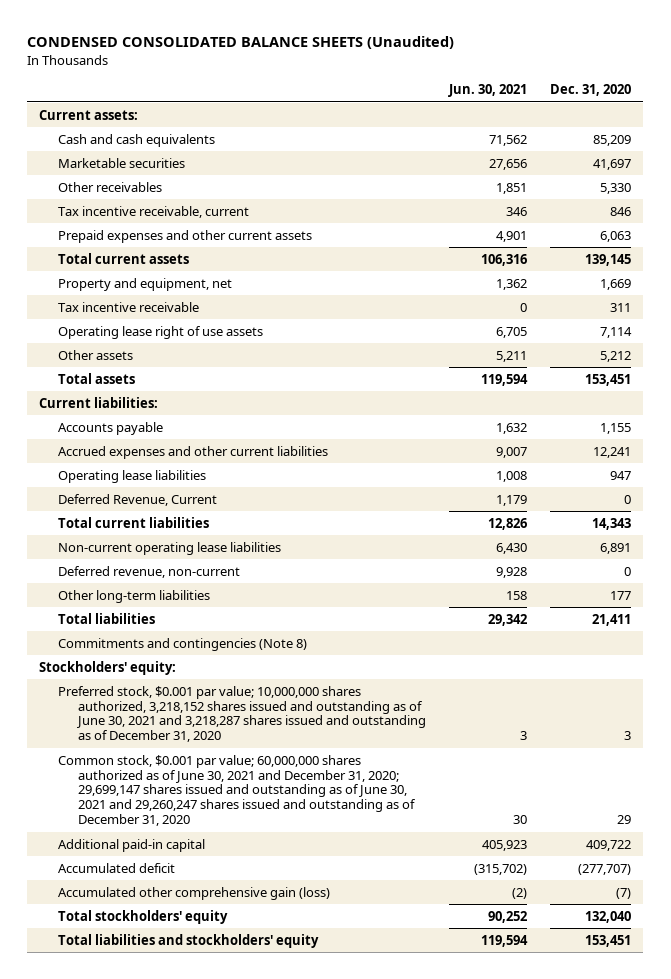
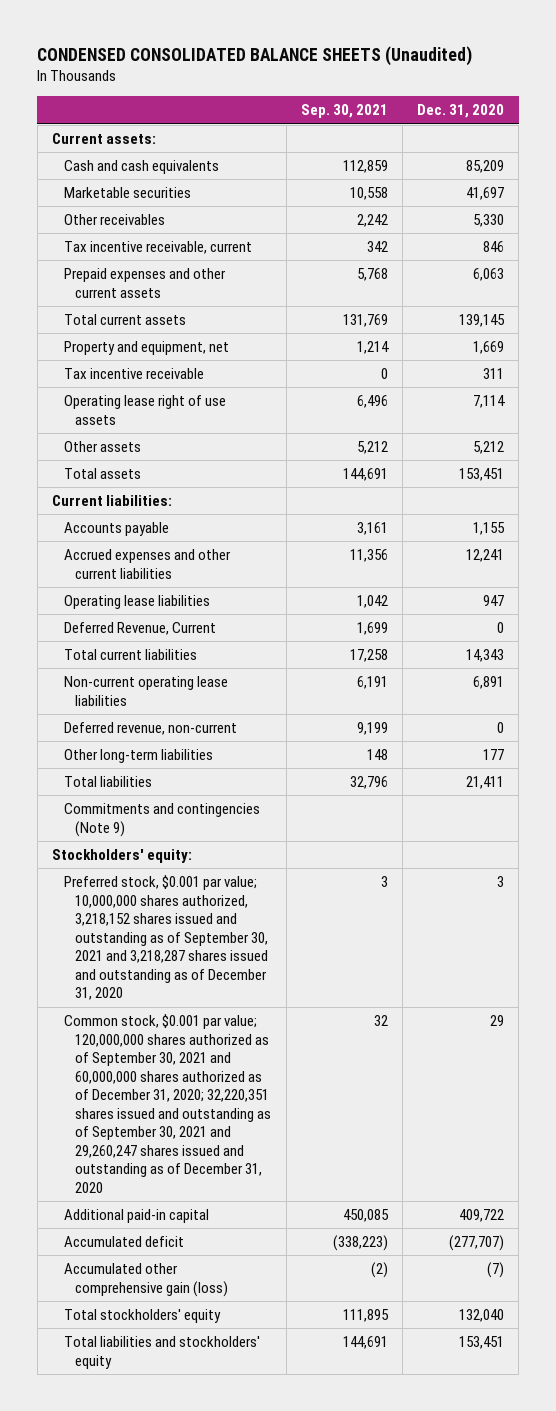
[448,84,528,98] Jun. 30, 2021 -> none
none -> [300,104,388,119] Sep. 30, 2021
[58,637,308,651] Commitments and contingencies (Note 8) -> [63,803,260,837] Commitments and contingencies (Note 9)
[58,685,426,743] Preferred stock, $0.001 par value; 10,000,000 shares authorized, 3,218,152 shares issued and outstanding as of June 30, 2021 and 3,218,287 shares issued and outstanding as of December 31, 2020 -> [63,875,269,1001] Preferred stock, $0.001 par value; 10,000,000 shares authorized, 3,218,152 shares issued and outstanding as of September 30, 2021 and 3,218,287 shares issued and outstanding as of December 31, 2020
[58,754,416,827] Common stock, $0.001 par value; 60,000,000 shares authorized as of June 30, 2021 and December 31, 2020; 29,699,147 shares issued and outstanding as of June 30, 2021 and 29,260,247 shares issued and outstanding as of December 31, 2020 -> [63,1014,272,1193] Common stock, $0.001 par value; 120,000,000 shares authorized as of September 30, 2021 and 60,000,000 shares authorized as of December 31, 2020; 32,220,351 shares issued and outstanding as of September 30, 2021 and 29,260,247 shares issued and outstanding as of December 31, 2020

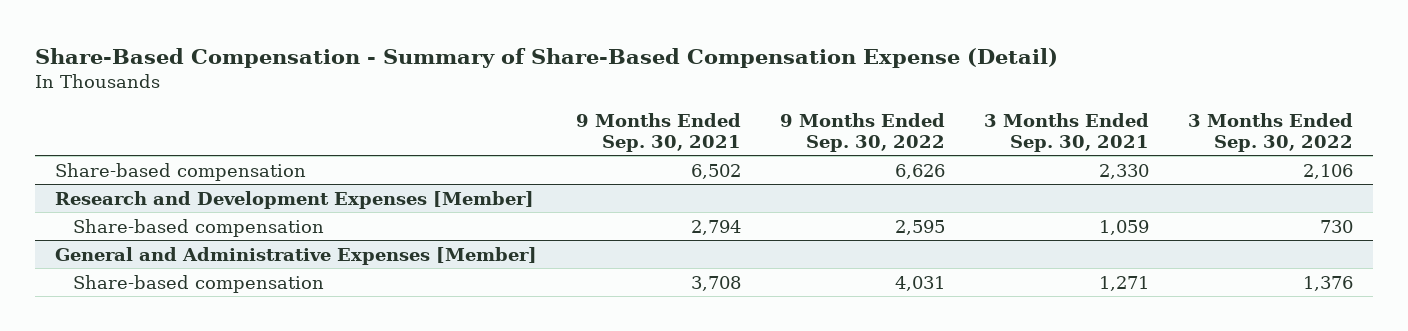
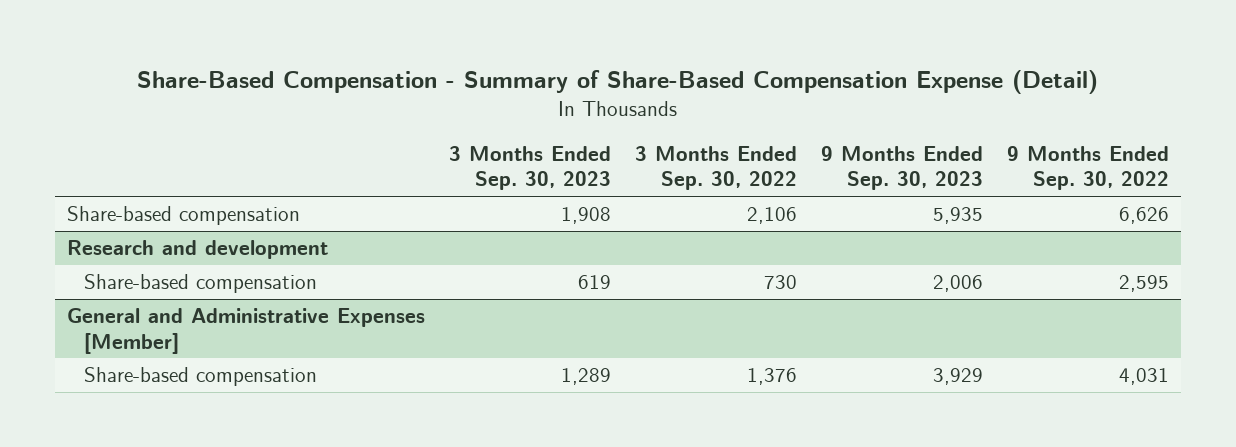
[576,112,742,152] 9 Months Ended Sep. 30, 2021 -> none
[984,112,1150,152] 3 Months Ended Sep. 30, 2021 -> none
none -> [449,146,612,191] 3 Months Ended Sep. 30, 2023
none -> [821,146,984,191] 9 Months Ended Sep. 30, 2023
[55,190,535,209] Research and Development Expenses [Member] -> [67,240,329,260] Research and development

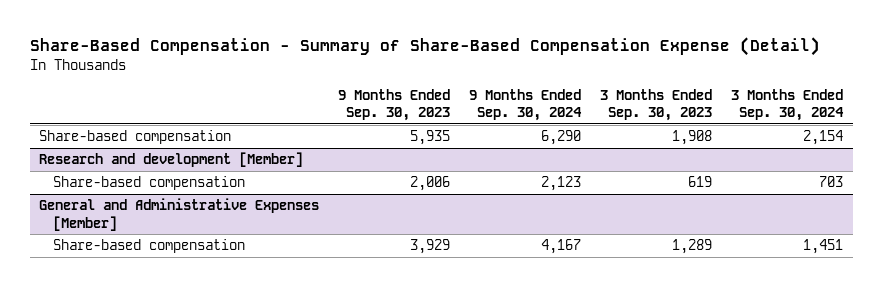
[635,146,798,191] 3 Months Ended Sep. 30, 2022 -> none
[1007,146,1170,191] 9 Months Ended Sep. 30, 2022 -> none
none -> [469,88,583,121] 9 Months Ended Sep. 30, 2024
none -> [731,88,845,121] 3 Months Ended Sep. 30, 2024
[67,240,329,260] Research and development -> [39,152,304,168] Research and development [Member]

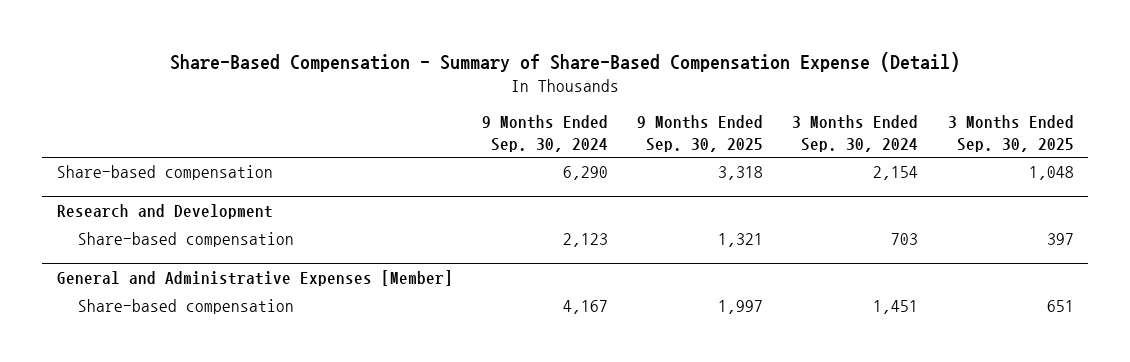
[338,88,451,121] 9 Months Ended Sep. 30, 2023 -> none
[600,88,713,121] 3 Months Ended Sep. 30, 2023 -> none
none -> [637,115,764,152] 9 Months Ended Sep. 30, 2025
none -> [947,115,1074,152] 3 Months Ended Sep. 30, 2025
[39,152,304,168] Research and development [Member] -> [56,204,273,220] Research and Development

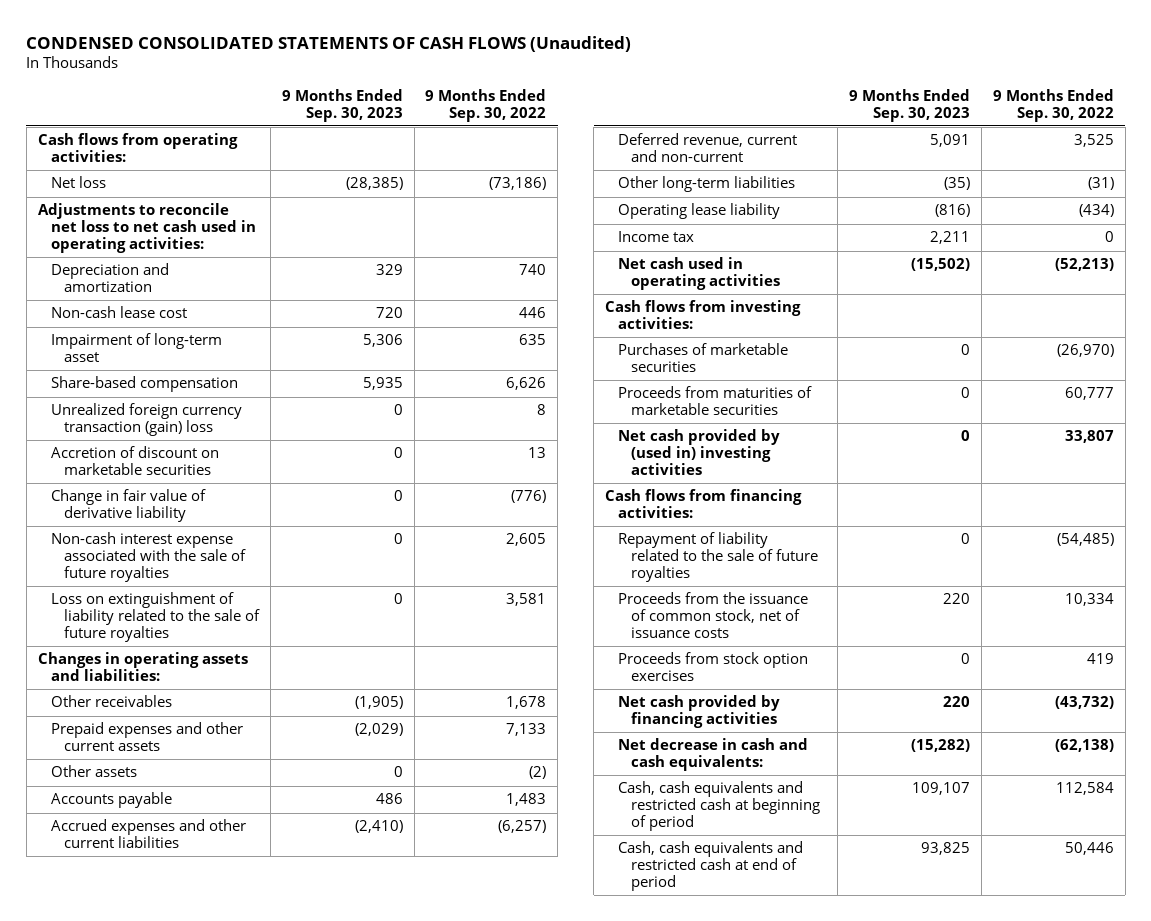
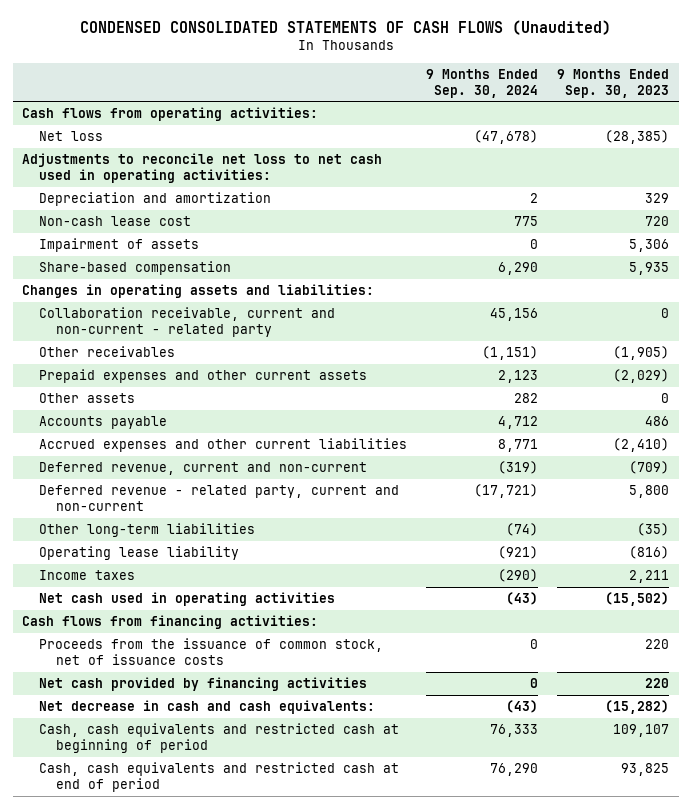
[425,88,547,122] 9 Months Ended Sep. 30, 2022 -> none
none -> [426,68,539,98] 9 Months Ended Sep. 30, 2024
[50,333,222,363] Impairment of long-term asset -> [39,238,200,253] Impairment of assets
[50,403,242,437] Unrealized foreign currency transaction (gain) loss -> none
[50,446,219,476] Accretion of discount on marketable securities -> none
[50,489,206,523] Change in fair value of derivative liability -> none
[50,532,246,582] Non-cash interest expense associated with the sale of future royalties -> none
[50,592,260,642] Loss on extinguishment of liability related to the sale of future royalties -> none
none -> [39,307,336,338] Collaboration receivable, current and non-current - related party
[930,134,971,148] 5,091 -> [629,461,670,475] (709)
none -> [39,485,400,512] Deferred revenue - related party, current and non-current
[618,231,695,243] Income tax -> [39,570,136,581] Income taxes
[604,300,801,330] Cash flows from investing activities: -> none
[618,343,789,373] Purchases of marketable securities -> none
[618,386,813,416] Proceeds from maturities of marketable securities -> none
[618,429,781,475] Net cash provided by (used in) investing activities -> none
[618,532,819,582] Repayment of liability related to the sale of future royalties -> none
[618,652,809,682] Proceeds from stock option exercises -> none

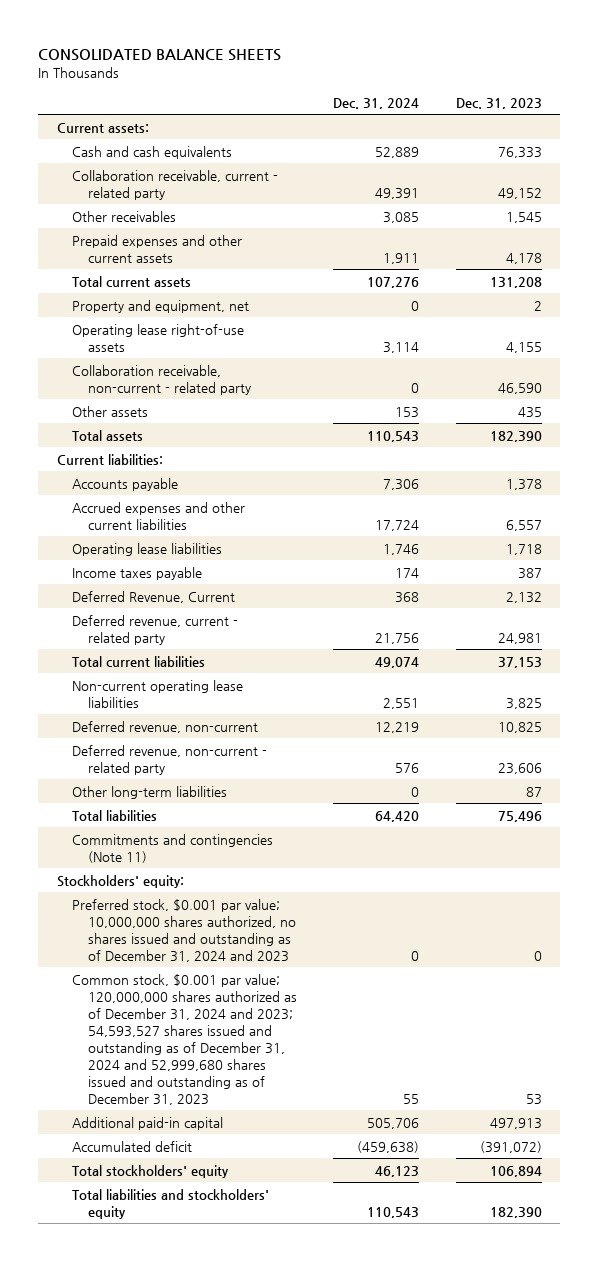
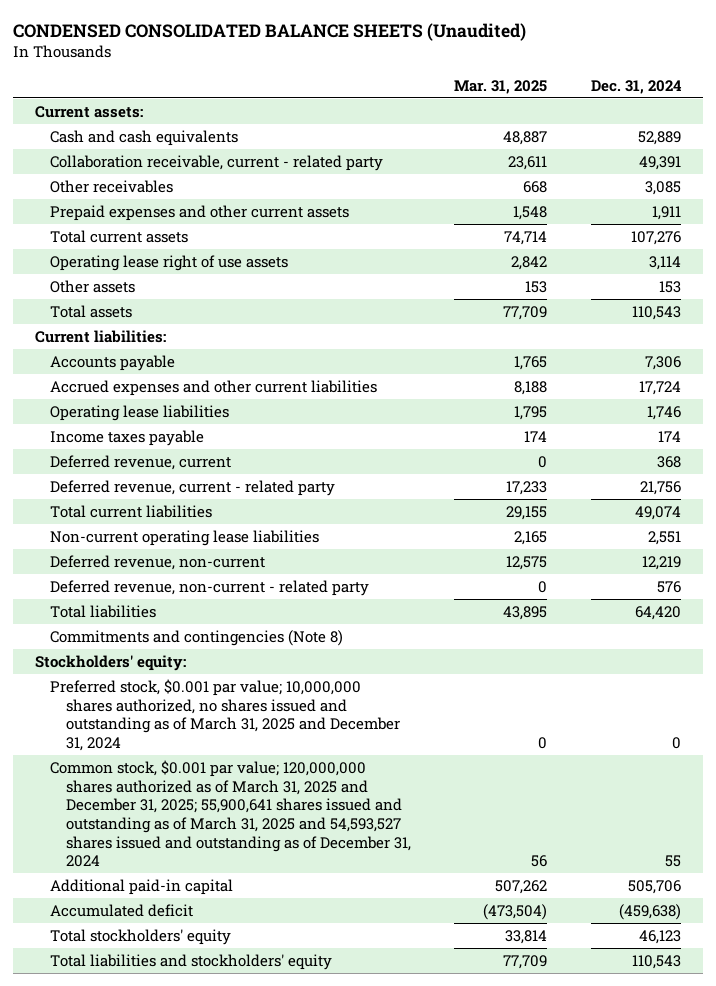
[38,48,282,61] CONSOLIDATED BALANCE SHEETS -> [13,22,527,41] CONDENSED CONSOLIDATED BALANCE SHEETS (Unaudited)
[455,97,542,109] Dec. 31, 2023 -> none
none -> [454,79,548,94] Mar. 31, 2025
[72,299,250,313] Property and equipment, net -> none
[72,364,251,395] Collaboration receivable, non-current - related party -> none
[72,323,245,352] Operating lease right-of-use assets -> [50,254,289,271] Operating lease right of use assets
[72,590,236,603] Deferred Revenue, Current -> [50,454,232,470] Deferred revenue, current
[72,785,228,799] Other long-term liabilities -> none
[72,833,274,863] Commitments and contingencies (Note 11) -> [50,629,344,646] Commitments and contingencies (Note 8)
[72,898,296,962] Preferred stock, $0.001 par value; 10,000,000 shares authorized, no shares issued and outstanding as of December 31, 2024 and 2023 -> [50,678,400,752] Preferred stock, $0.001 par value; 10,000,000 shares authorized, no shares issued and outstanding as of March 31, 2025 and December 31, 2024
[72,973,297,1105] Common stock, $0.001 par value; 120,000,000 shares authorized as of December 31, 2024 and 2023; 54,593,527 shares issued and outstanding as of December 31, 2024 and 52,999,680 shares issued and outstanding as of December 31, 2023 -> [50,759,411,868] Common stock, $0.001 par value; 120,000,000 shares authorized as of March 31, 2025 and December 31, 2025; 55,900,641 shares issued and outstanding as of March 31, 2025 and 54,593,527 shares issued and outstanding as of December 31, 2024

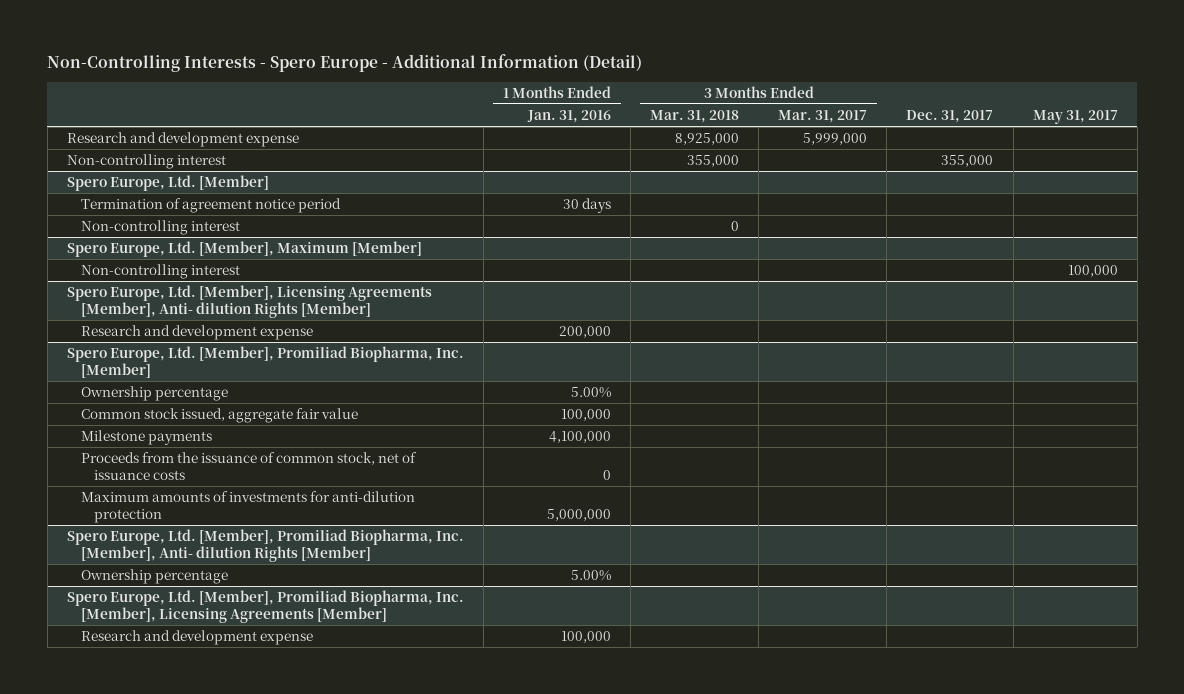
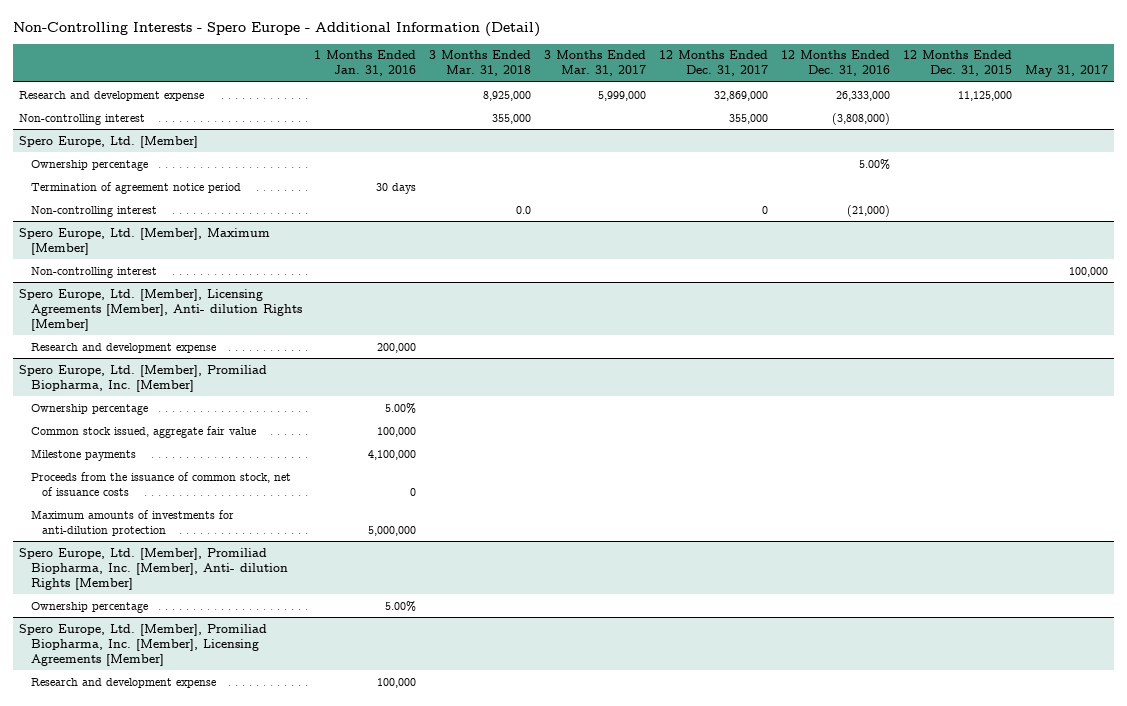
[906,109,994,123] Dec. 31, 2017 -> none
none -> [659,50,769,77] 12 Months Ended Dec. 31, 2017
none -> [781,50,891,77] 12 Months Ended Dec. 31, 2016
none -> [902,50,1012,77] 12 Months Ended Dec. 31, 2015
none -> [30,159,148,171] Ownership percentage
[731,221,740,232] 0 -> [516,205,532,214] 0.0

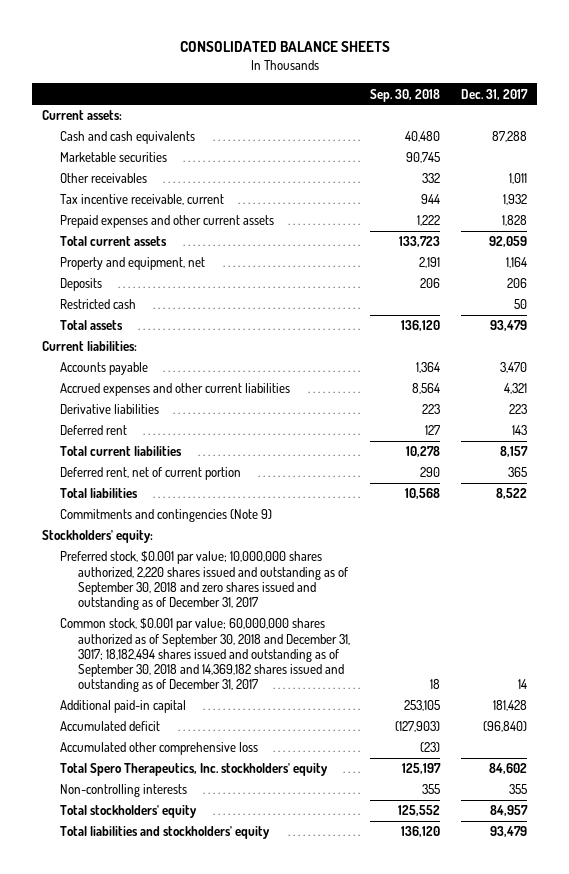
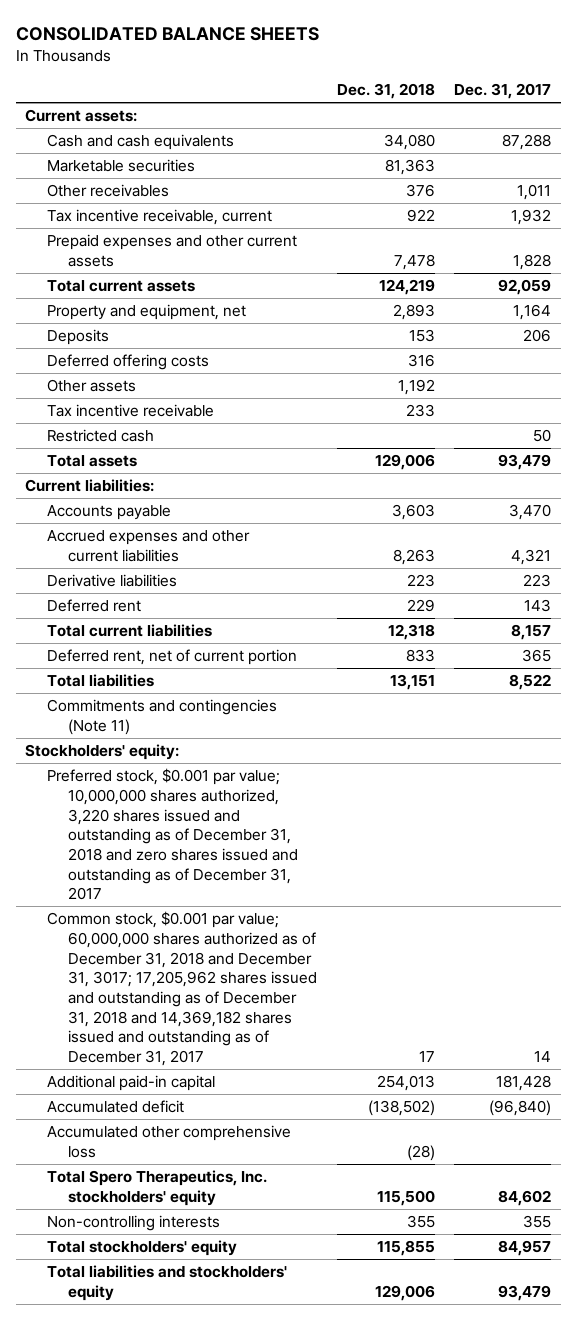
[370,88,441,102] Sep. 30, 2018 -> none
none -> [336,83,435,100] Dec. 31, 2018
none -> [46,354,209,371] Deferred offering costs
none -> [46,379,136,393] Other assets
none -> [46,404,214,418] Tax incentive receivable
[59,509,272,523] Commitments and contingencies (Note 9) -> [46,699,277,735] Commitments and contingencies (Note 11)
[59,551,348,610] Preferred stock, $0.001 par value; 10,000,000 shares authorized, 2,220 shares issued and outstanding as of September 30, 2018 and zero shares issued and outstanding as of December 31, 2017 -> [46,768,298,901] Preferred stock, $0.001 par value; 10,000,000 shares authorized, 3,220 shares issued and outstanding as of December 31, 2018 and zero shares issued and outstanding as of December 31, 2017
[59,618,350,693] Common stock, $0.001 par value; 60,000,000 shares authorized as of September 30, 2018 and December 31, 3017; 18,182,494 shares issued and outstanding as of September 30, 2018 and 14,369,182 shares issued and outstanding as of December 31, 2017 -> [46,911,317,1067] Common stock, $0.001 par value; 60,000,000 shares authorized as of December 31, 2018 and December 31, 3017; 17,205,962 shares issued and outstanding as of December 31, 2018 and 14,369,182 shares issued and outstanding as of December 31, 2017

